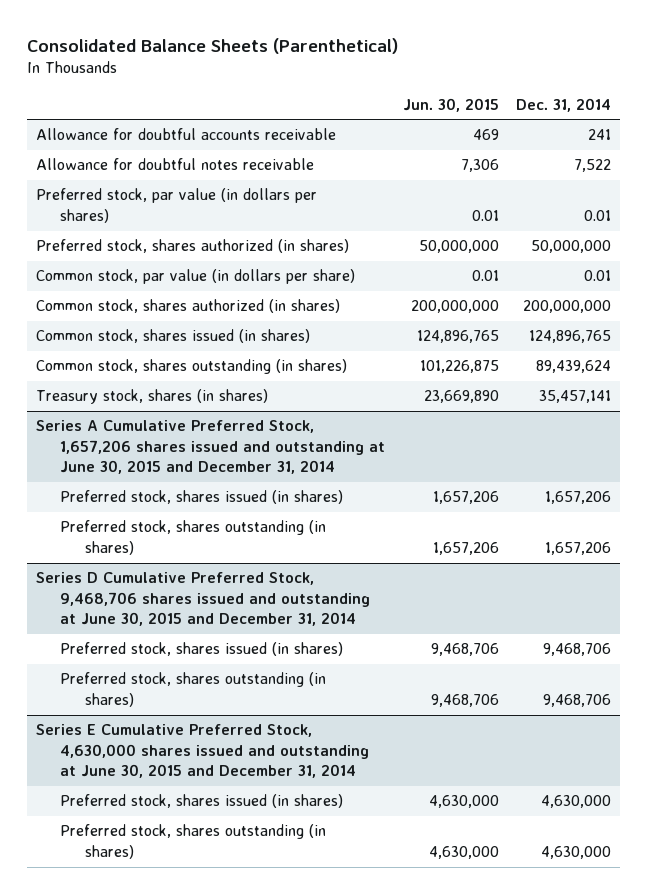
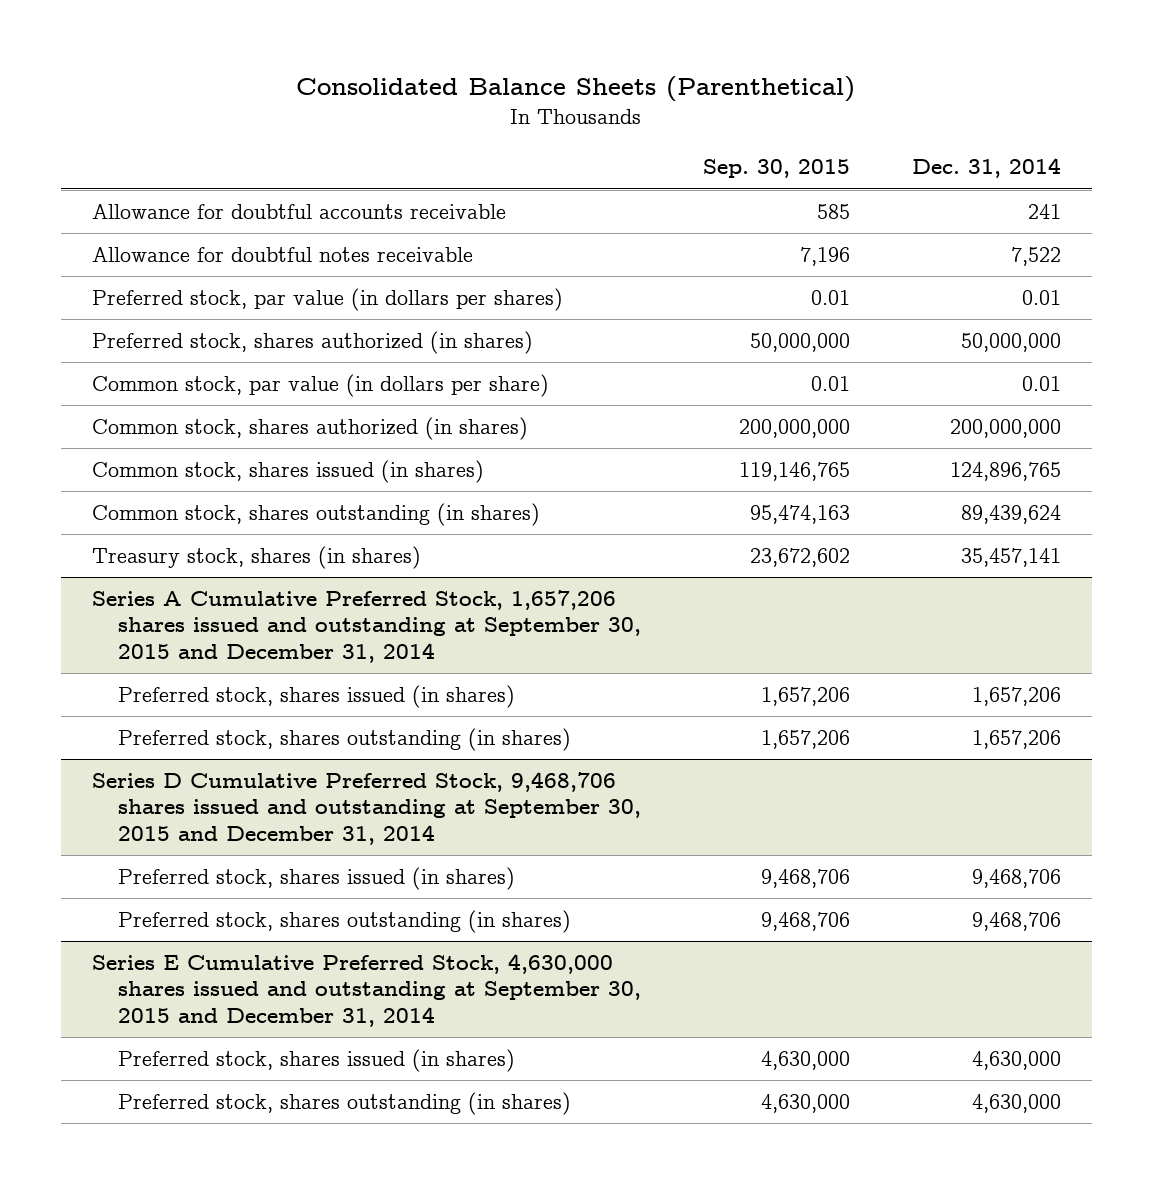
[402,97,499,112] Jun. 30, 2015 -> none
none -> [702,159,850,179] Sep. 30, 2015
[35,420,386,475] Series A Cumulative Preferred Stock, 1,657,206 shares issued and outstanding at June 30, 2015 and December 31, 2014 -> [91,590,642,663] Series A Cumulative Preferred Stock, 1,657,206 shares issued and outstanding at September 30, 2015 and December 31, 2014
[35,572,371,627] Series D Cumulative Preferred Stock, 9,468,706 shares issued and outstanding at June 30, 2015 and December 31, 2014 -> [91,772,642,845] Series D Cumulative Preferred Stock, 9,468,706 shares issued and outstanding at September 30, 2015 and December 31, 2014
[35,724,370,779] Series E Cumulative Preferred Stock, 4,630,000 shares issued and outstanding at June 30, 2015 and December 31, 2014 -> [91,954,642,1027] Series E Cumulative Preferred Stock, 4,630,000 shares issued and outstanding at September 30, 2015 and December 31, 2014

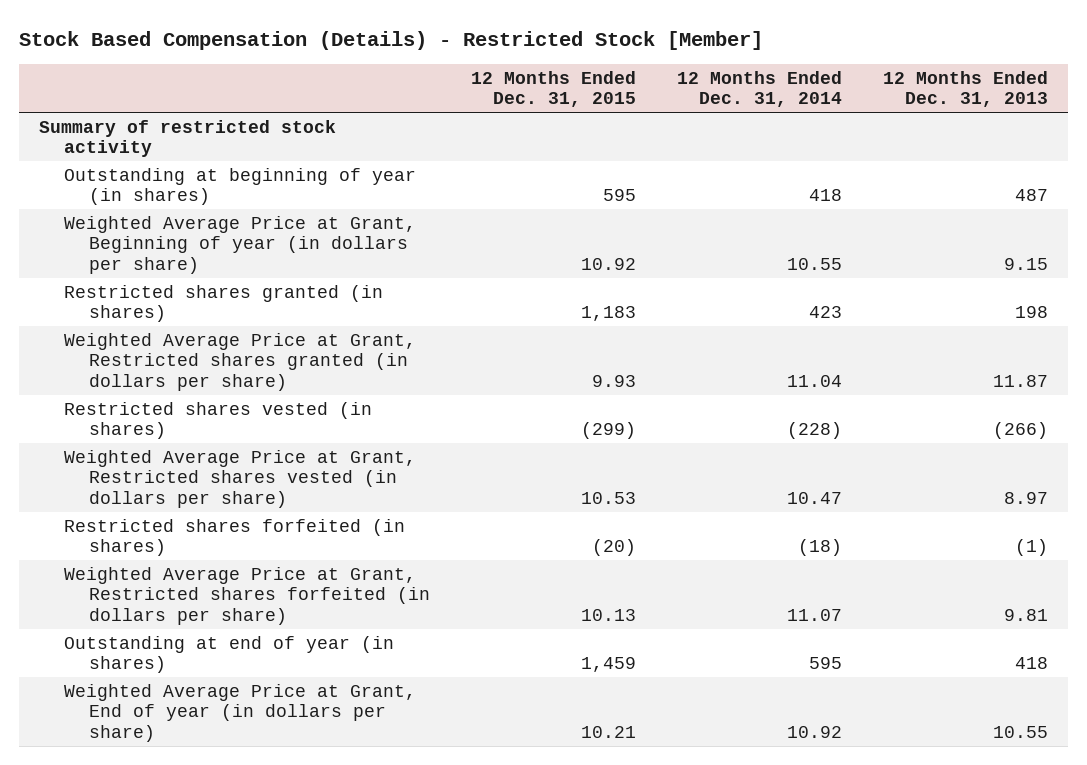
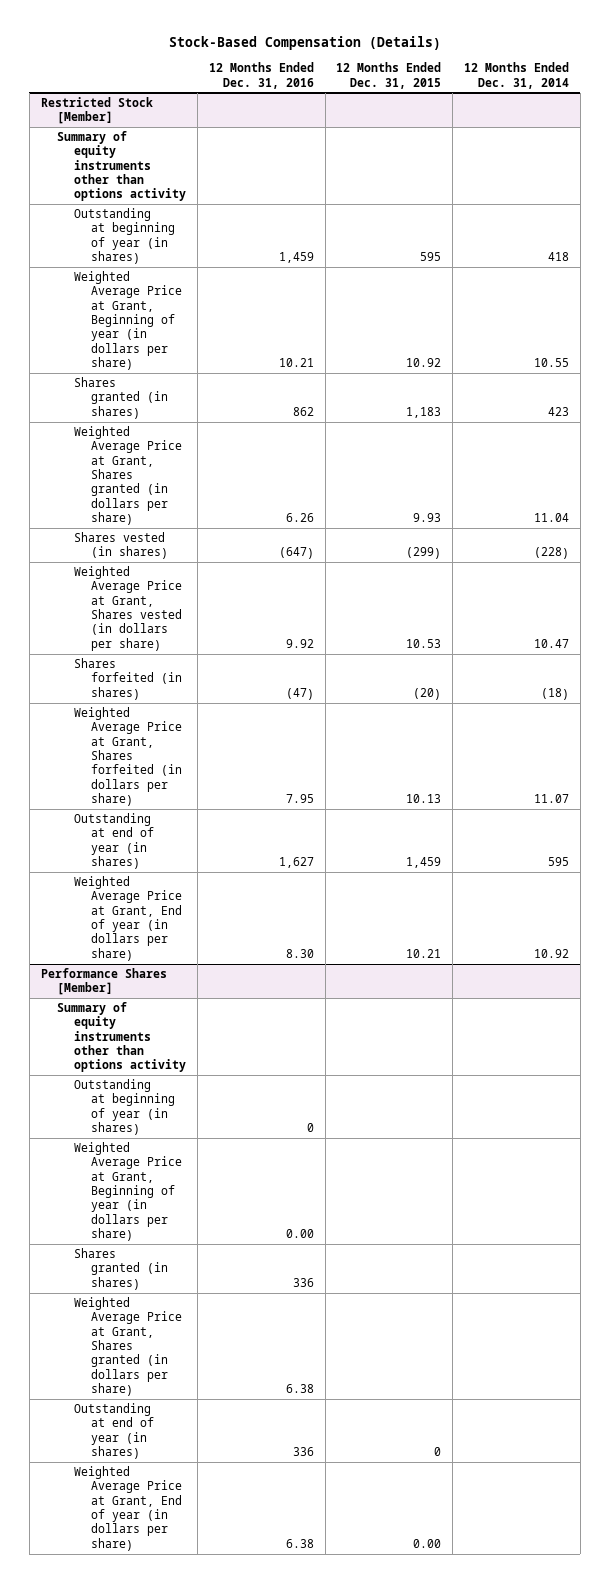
[18,31,763,51] Stock Based Compensation (Details) - Restricted Stock [Member] -> [168,35,441,50] Stock-Based Compensation (Details)
[882,70,1048,108] 12 Months Ended Dec. 31, 2013 -> none
none -> [208,62,314,89] 12 Months Ended Dec. 31, 2016
none -> [40,97,153,125] Restricted Stock [Member]
[39,119,337,158] Summary of restricted stock activity -> [57,131,187,202] Summary of equity instruments other than options activity
[64,284,384,323] Restricted shares granted (in shares) -> [74,377,168,419] Shares granted (in shares)
[64,332,417,391] Weighted Average Price at Grant, Restricted shares granted (in dollars per share) -> [74,426,182,526] Weighted Average Price at Grant, Shares granted (in dollars per share)
[64,401,373,440] Restricted shares vested (in shares) -> [74,532,168,560] Shares vested (in shares)
[64,449,417,508] Weighted Average Price at Grant, Restricted shares vested (in dollars per share) -> [74,566,182,651] Weighted Average Price at Grant, Shares vested (in dollars per share)
[64,518,406,557] Restricted shares forfeited (in shares) -> [74,658,182,700] Shares forfeited (in shares)
[64,566,431,625] Weighted Average Price at Grant, Restricted shares forfeited (in dollars per share) -> [74,707,182,807] Weighted Average Price at Grant, Shares forfeited (in dollars per share)
none -> [40,968,167,996] Performance Shares [Member]
none -> [57,1002,187,1073] Summary of equity instruments other than options activity
none -> [74,1079,175,1136] Outstanding at beginning of year (in shares)
none -> [74,1142,182,1242] Weighted Average Price at Grant, Beginning of year (in dollars per share)
none -> [74,1248,168,1290] Shares granted (in shares)
none -> [74,1297,182,1397] Weighted Average Price at Grant, Shares granted (in dollars per share)
none -> [74,1403,154,1460] Outstanding at end of year (in shares)
none -> [74,1466,182,1551] Weighted Average Price at Grant, End of year (in dollars per share)

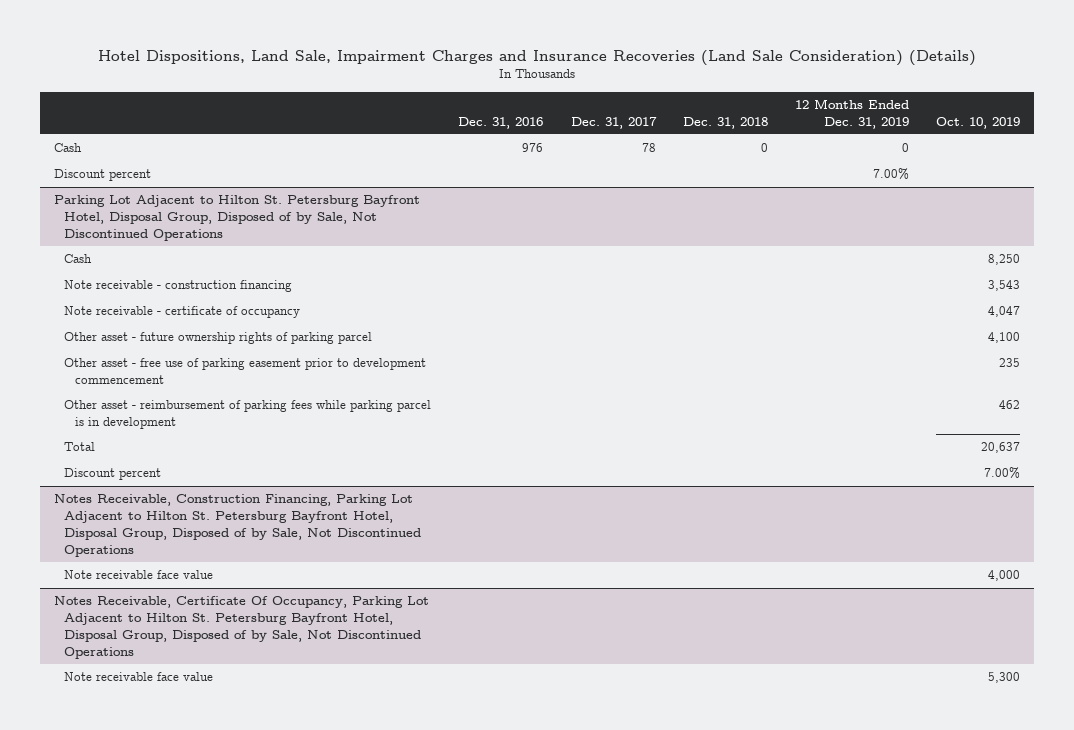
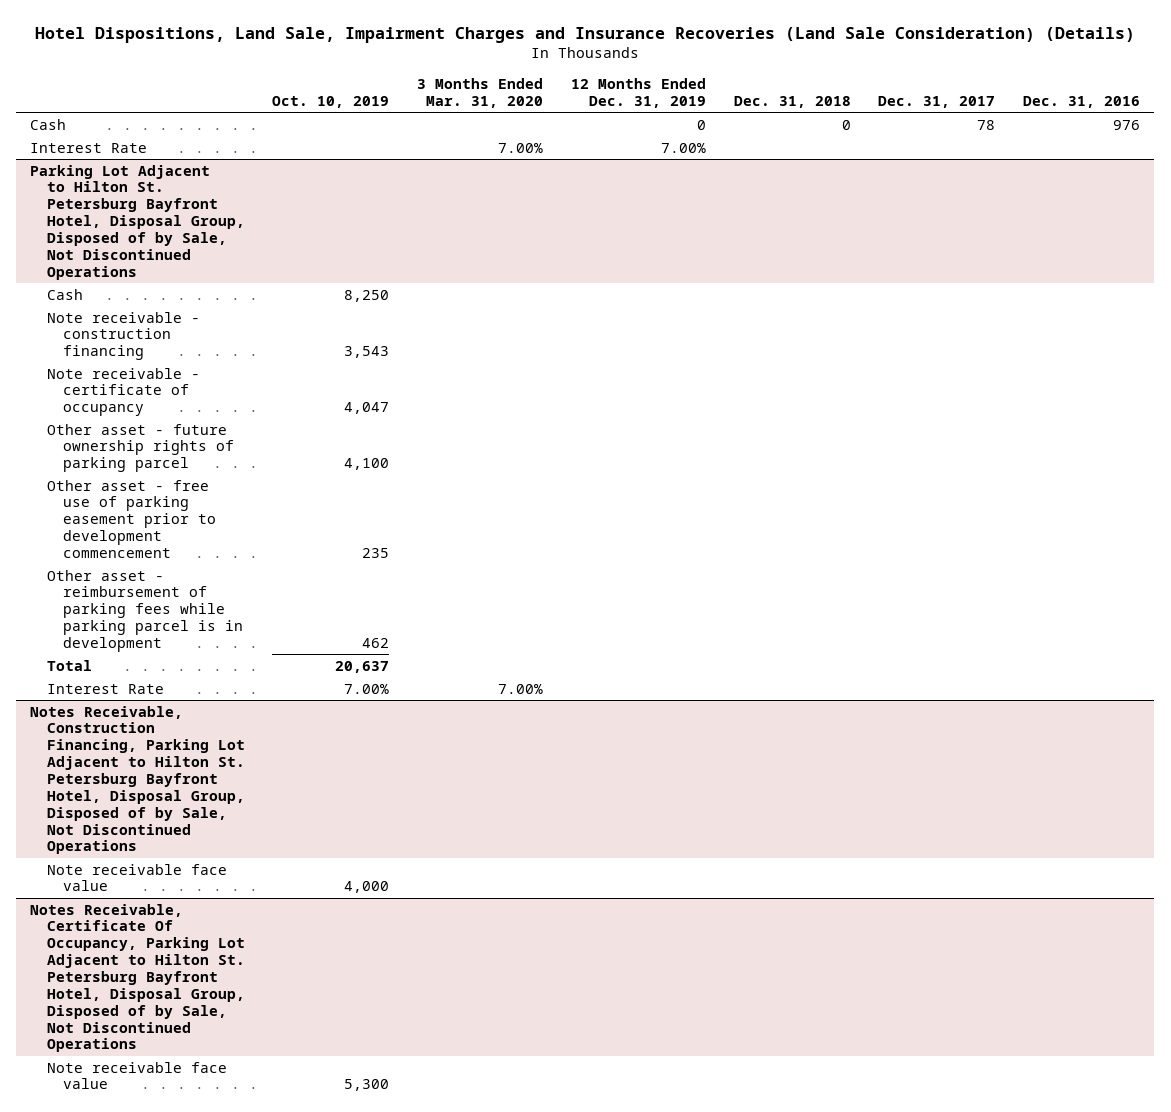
none -> [417,78,544,109] 3 Months Ended Mar. 31, 2020
[53,169,151,182] Discount percent -> [30,142,148,153] Interest Rate
[64,468,162,481] Discount percent -> [46,683,164,694] Interest Rate

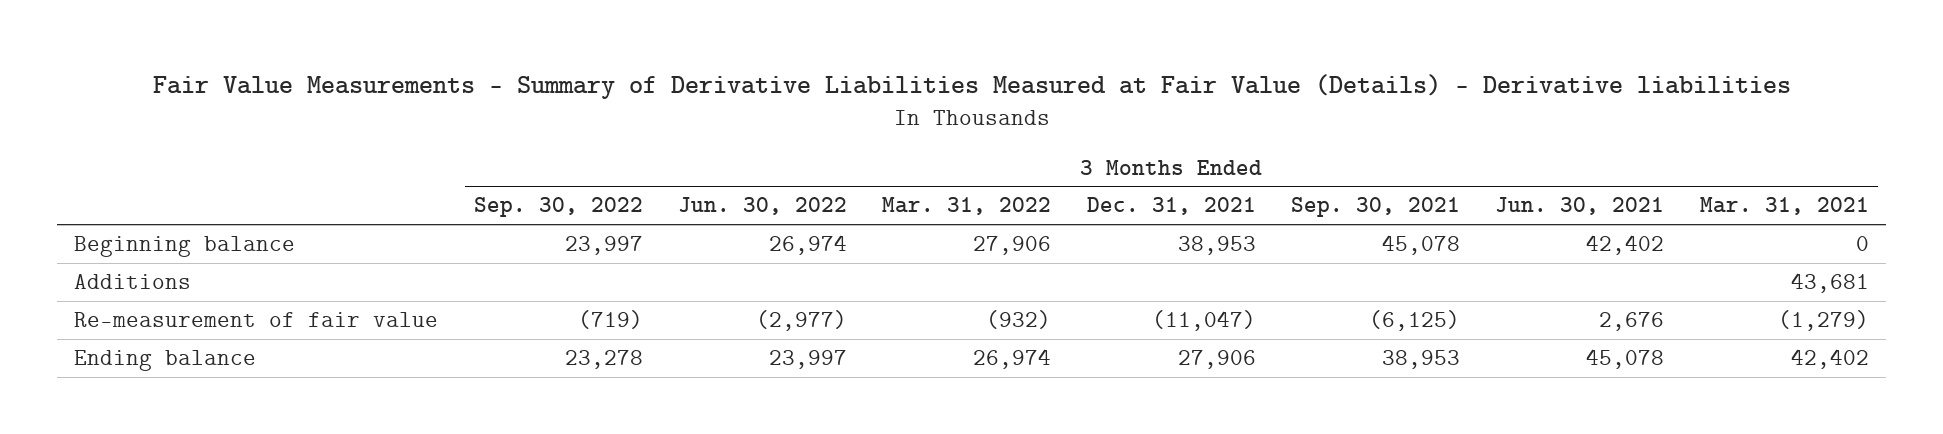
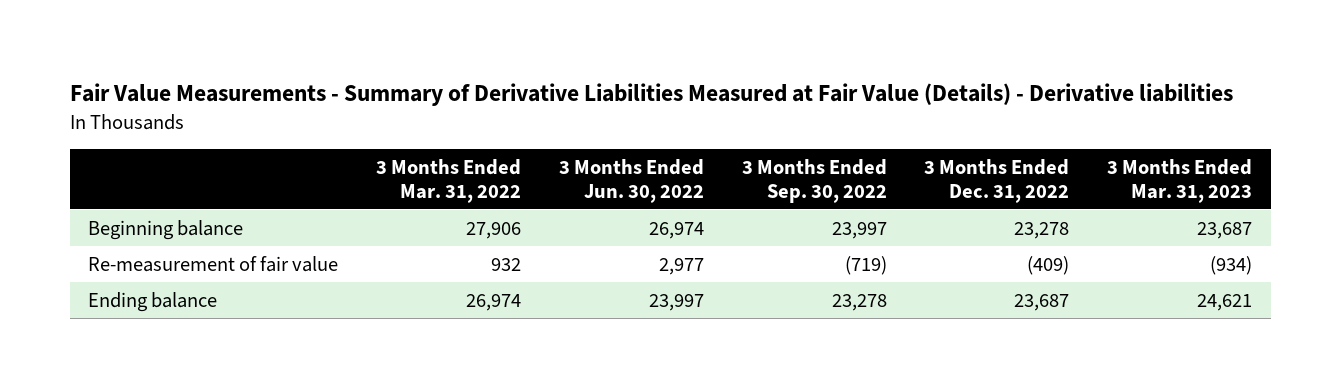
[1086,197,1256,216] Dec. 31, 2021 -> none
[1291,197,1461,218] Sep. 30, 2021 -> none
[1495,197,1665,216] Jun. 30, 2021 -> none
[1699,197,1869,216] Mar. 31, 2021 -> none
none -> [924,158,1070,203] 3 Months Ended Dec. 31, 2022
none -> [1107,158,1253,203] 3 Months Ended Mar. 31, 2023
[74,274,192,290] Additions -> none
[756,310,848,332] (2,977) -> [658,257,704,275] 2,977
[986,310,1052,330] (932) -> [491,257,522,271] 932

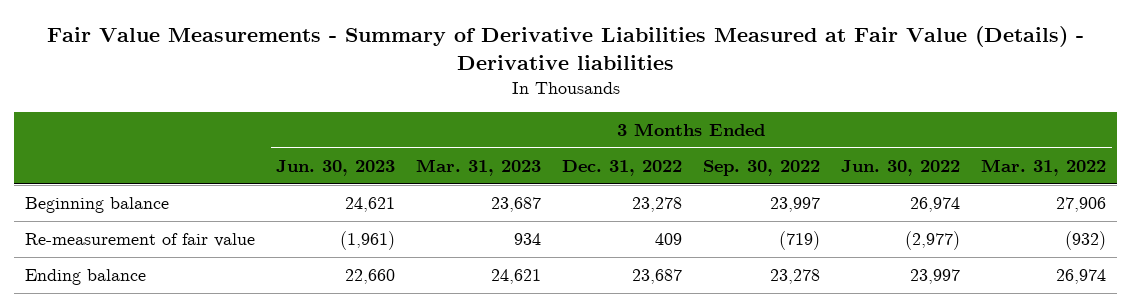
none -> [276,160,396,177] Jun. 30, 2023
[491,257,522,271] 932 -> [1065,231,1107,251] (932)
[658,257,704,275] 2,977 -> [905,231,961,251] (2,977)
[1027,255,1070,275] (409) -> [655,233,683,246] 409
[1210,255,1253,275] (934) -> [514,233,542,246] 934

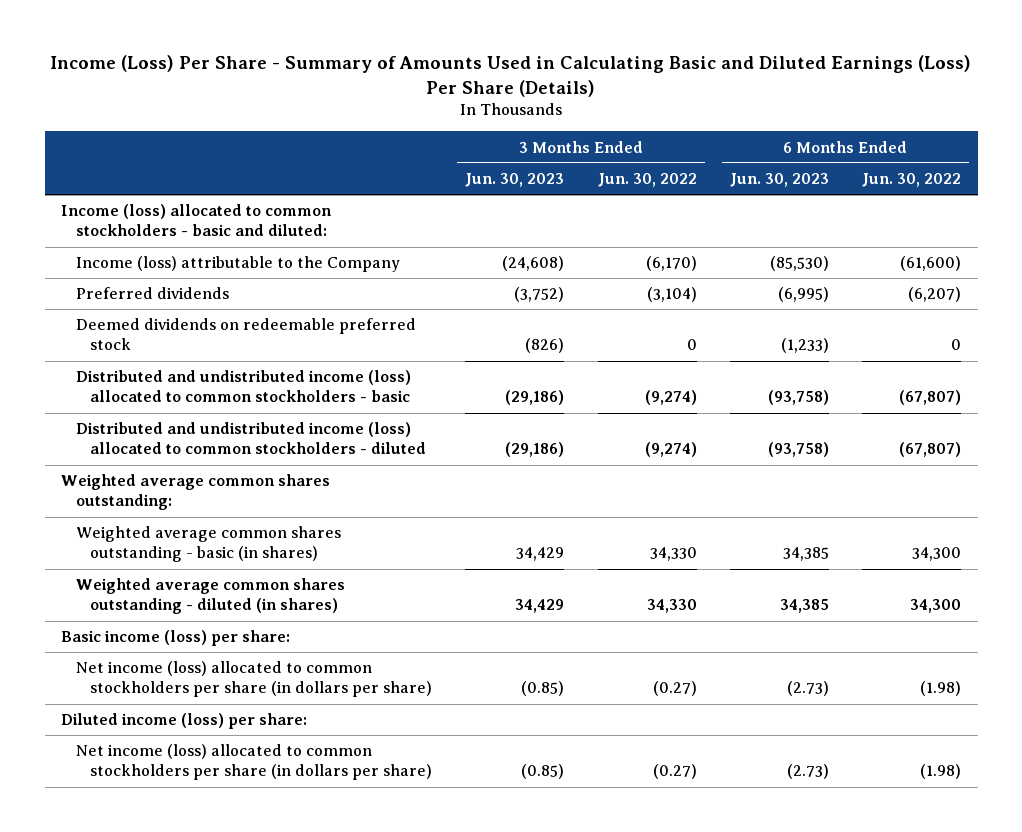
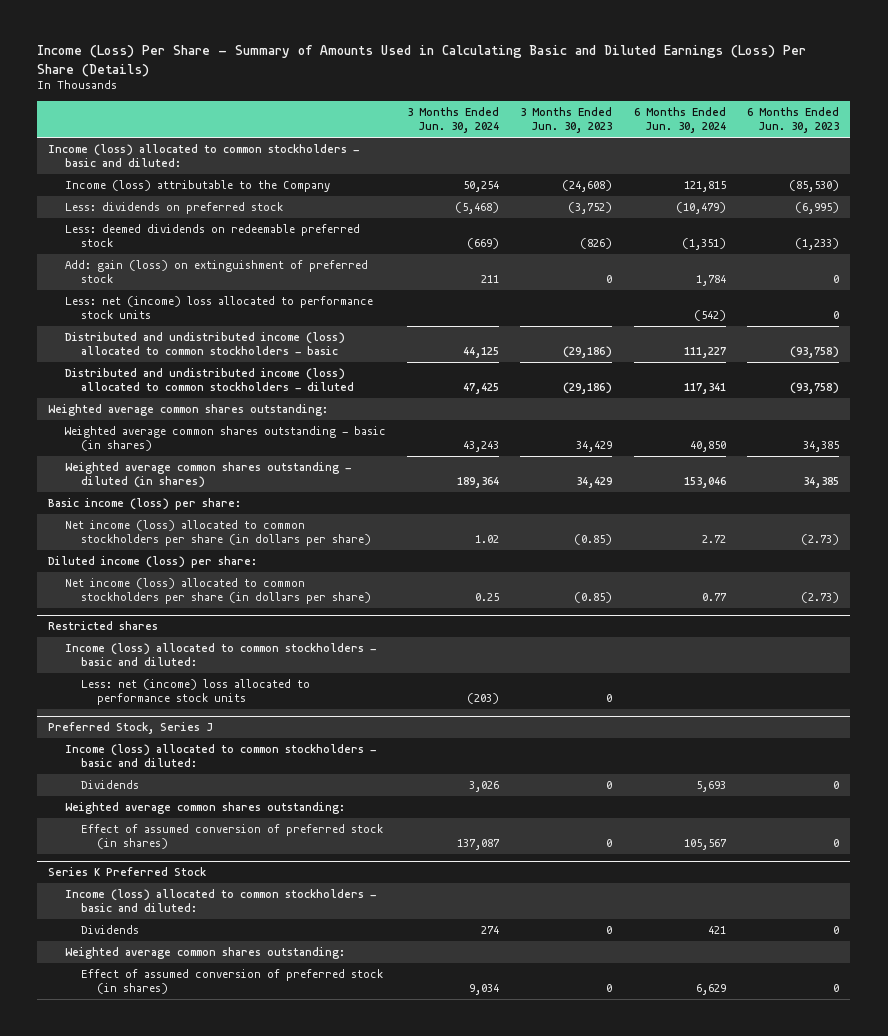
[597,172,697,187] Jun. 30, 2022 -> none
[862,172,962,187] Jun. 30, 2022 -> none
none -> [407,107,500,134] 3 Months Ended Jun. 30, 2024
none -> [633,107,726,134] 6 Months Ended Jun. 30, 2024
[75,287,229,300] Preferred dividends -> [64,202,283,215] Less: dividends on preferred stock
[75,318,416,351] Deemed dividends on redeemable preferred stock -> [64,224,360,248] Less: deemed dividends on redeemable preferred stock
none -> [64,260,368,284] Add: gain (loss) on extinguishment of preferred stock
none -> [64,296,373,320] Less: net (income) loss allocated to performance stock units
none -> [48,621,159,631] Restricted shares
none -> [64,643,377,667] Income (loss) allocated to common stockholders - basic and diluted:
none -> [81,679,311,706] Less: net (income) loss allocated to performance stock units
none -> [48,722,214,735] Preferred Stock, Series J
none -> [64,744,377,768] Income (loss) allocated to common stockholders - basic and diluted:
none -> [81,780,140,790] Dividends
none -> [64,802,345,815] Weighted average common shares outstanding:
none -> [81,824,384,850] Effect of assumed conversion of preferred stock (in shares)
none -> [48,867,207,877] Series K Preferred Stock
none -> [64,889,377,913] Income (loss) allocated to common stockholders - basic and diluted:
none -> [81,925,140,935] Dividends
none -> [64,947,345,960] Weighted average common shares outstanding:
none -> [81,969,384,995] Effect of assumed conversion of preferred stock (in shares)

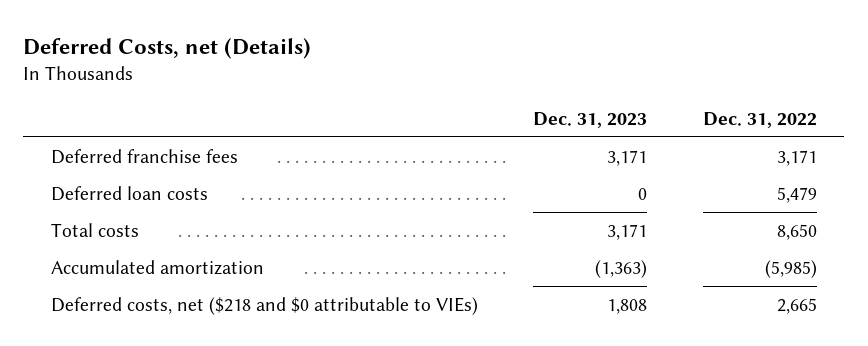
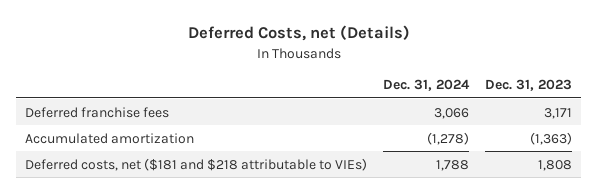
[702,111,817,128] Dec. 31, 2022 -> none
none -> [383,79,471,92] Dec. 31, 2024
[51,185,209,201] Deferred loan costs -> none
[51,222,140,237] Total costs -> none
[51,296,479,315] Deferred costs, net ($218 and $0 attributable to VIEs) -> [24,157,367,171] Deferred costs, net ($181 and $218 attributable to VIEs)

